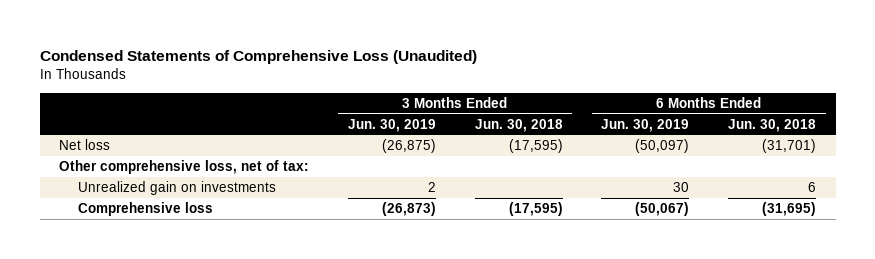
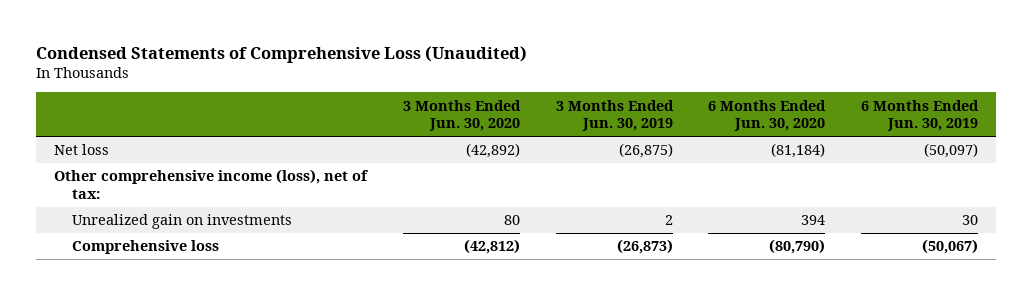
[474,118,563,132] Jun. 30, 2018 -> none
[728,118,817,132] Jun. 30, 2018 -> none
none -> [402,99,521,132] 3 Months Ended Jun. 30, 2020
none -> [708,99,827,132] 6 Months Ended Jun. 30, 2020
[59,159,310,174] Other comprehensive loss, net of tax: -> [54,169,369,199] Other comprehensive income (loss), net of tax:

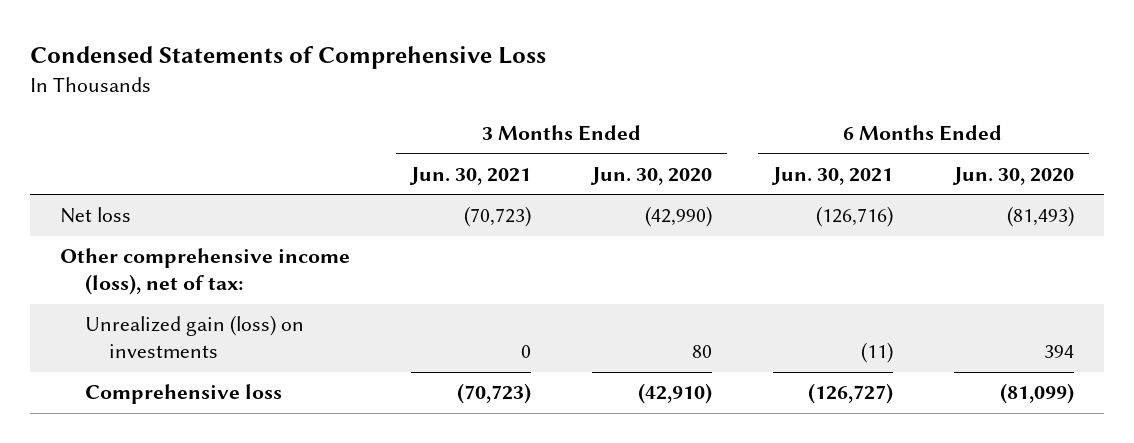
[36,45,528,63] Condensed Statements of Comprehensive Loss (Unaudited) -> [29,46,546,70] Condensed Statements of Comprehensive Loss
[555,99,674,132] 3 Months Ended Jun. 30, 2019 -> none
[861,99,980,132] 6 Months Ended Jun. 30, 2019 -> none
none -> [409,167,532,186] Jun. 30, 2021
none -> [770,167,893,186] Jun. 30, 2021
[465,143,520,159] (42,892) -> [644,206,712,228] (42,990)
[771,143,826,159] (81,184) -> [1006,206,1074,228] (81,493)
[72,214,293,230] Unrealized gain on investments -> [84,315,304,359] Unrealized gain (loss) on investments
[463,239,520,255] (42,812) -> [637,383,712,405] (42,910)
[769,239,826,255] (80,790) -> [999,383,1074,405] (81,099)

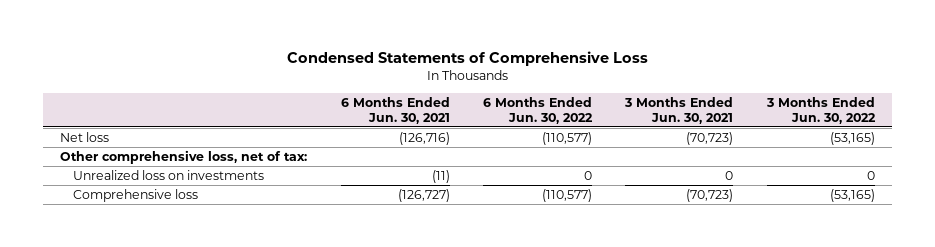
[589,167,712,186] Jun. 30, 2020 -> none
[951,167,1074,186] Jun. 30, 2020 -> none
none -> [483,96,594,124] 6 Months Ended Jun. 30, 2022
none -> [765,96,876,124] 3 Months Ended Jun. 30, 2022
[60,248,351,296] Other comprehensive income (loss), net of tax: -> [60,149,308,164] Other comprehensive loss, net of tax:
[84,315,304,359] Unrealized gain (loss) on investments -> [72,169,264,180] Unrealized loss on investments

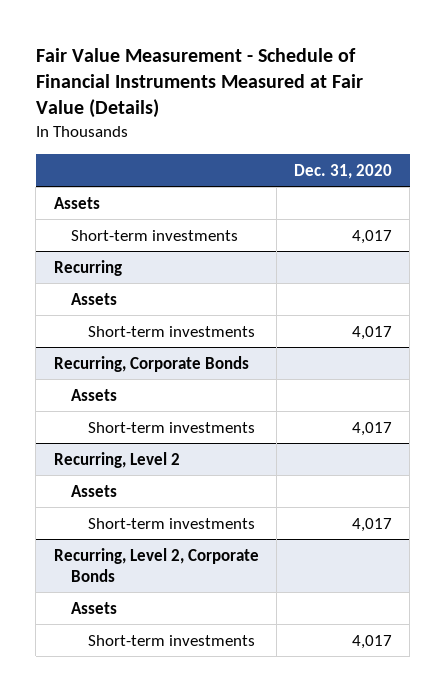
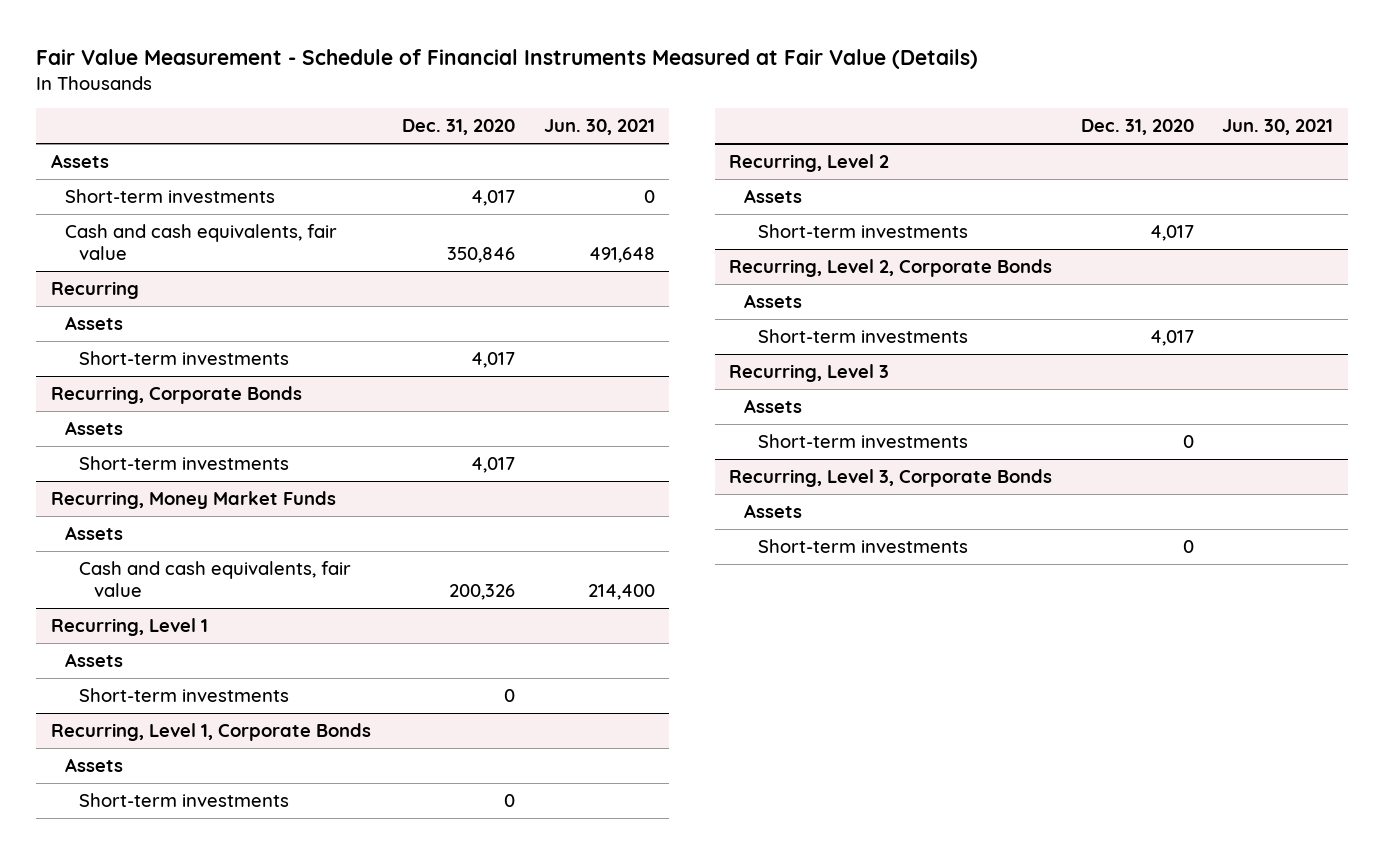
none -> [543,119,655,136] Jun. 30, 2021
none -> [64,223,337,260] Cash and cash equivalents, fair value
none -> [50,490,336,509] Recurring, Money Market Funds
none -> [64,525,123,540] Assets
none -> [79,560,352,597] Cash and cash equivalents, fair value
none -> [50,617,208,636] Recurring, Level 1
none -> [64,652,123,667] Assets
none -> [79,687,290,702] Short-term investments
none -> [50,722,371,741] Recurring, Level 1, Corporate Bonds
none -> [64,757,123,772] Assets
none -> [79,792,290,807] Short-term investments
none -> [729,363,890,382] Recurring, Level 3
none -> [743,398,802,413] Assets
none -> [758,433,969,448] Short-term investments
none -> [729,468,1053,487] Recurring, Level 3, Corporate Bonds
none -> [743,503,802,518] Assets
none -> [758,538,969,553] Short-term investments

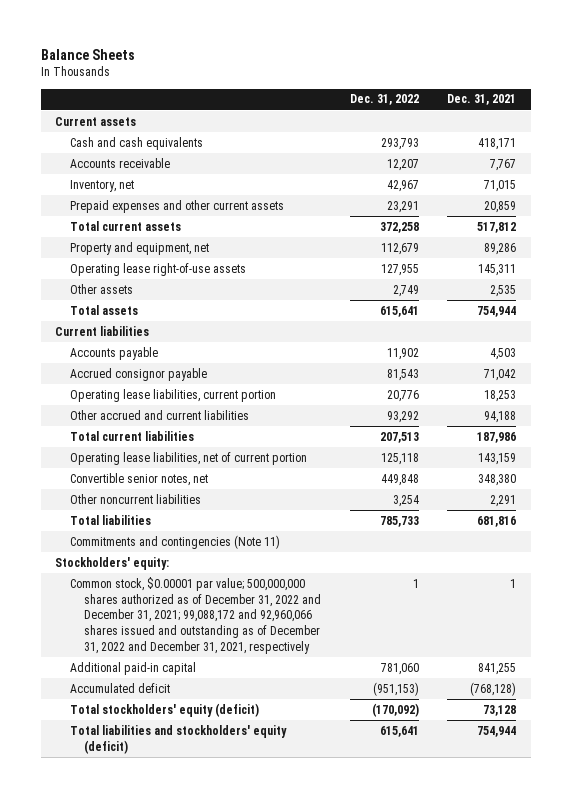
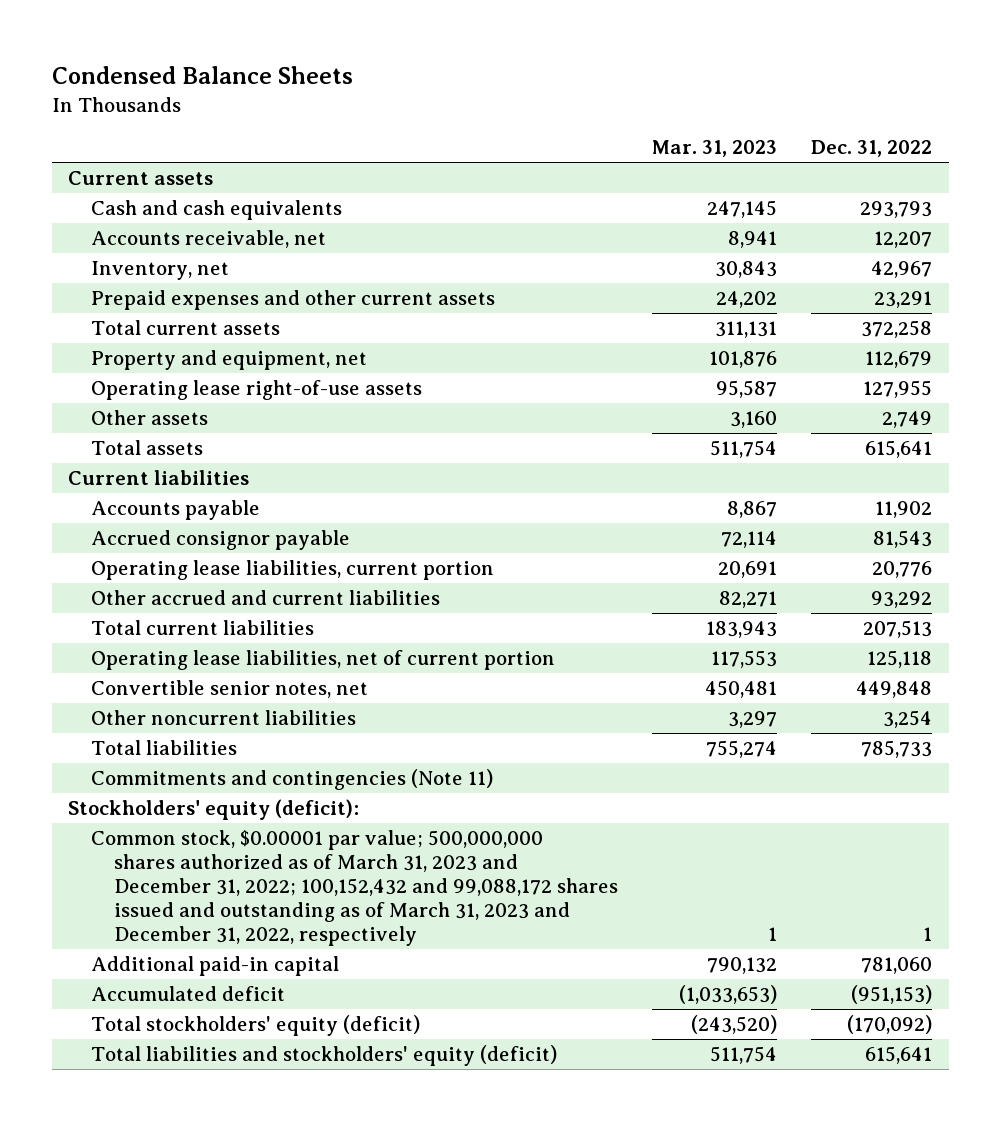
[40,48,135,60] Balance Sheets -> [51,65,353,84] Condensed Balance Sheets
[447,94,517,106] Dec. 31, 2021 -> none
none -> [651,140,777,158] Mar. 31, 2023
[69,157,170,168] Accounts receivable -> [91,230,327,249] Accounts receivable, net
[55,556,170,570] Stockholders' equity: -> [68,799,360,821] Stockholders' equity (deficit):
[69,576,322,654] Common stock, $0.00001 par value; 500,000,000 shares authorized as of December 31, 2022 and December 31, 2021; 99,088,172 and 92,960,066 shares issued and outstanding as of December 31, 2022 and December 31, 2021, respectively -> [91,830,619,947] Common stock, $0.00001 par value; 500,000,000 shares authorized as of March 31, 2023 and December 31, 2022; 100,152,432 and 99,088,172 shares issued and outstanding as of March 31, 2023 and December 31, 2022, respectively

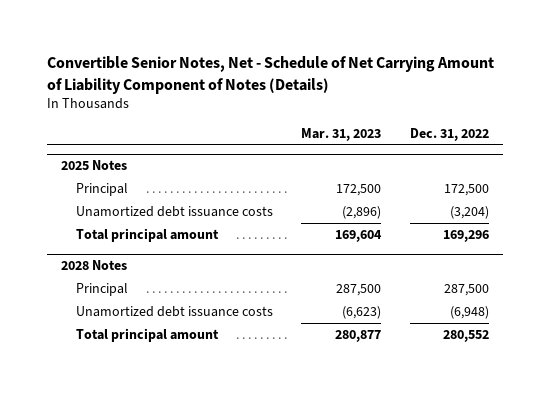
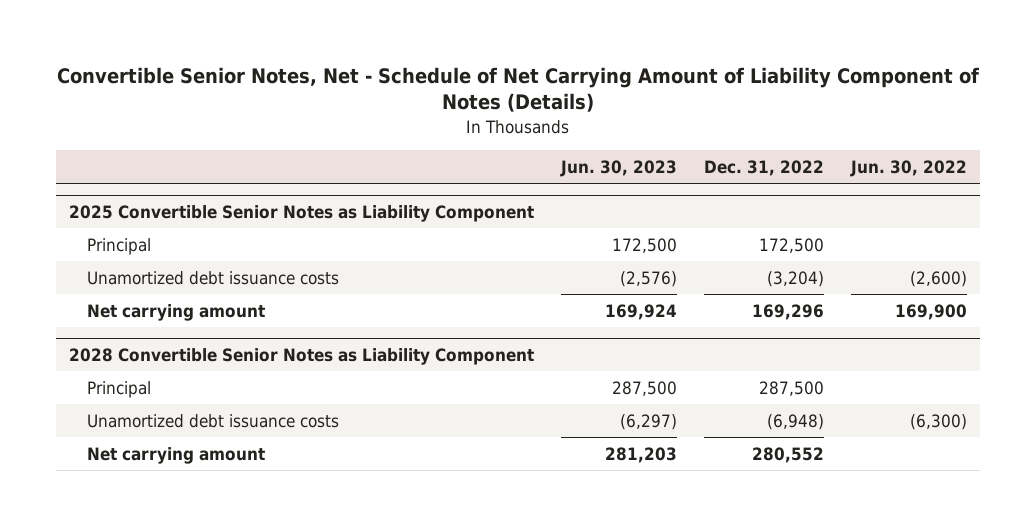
[301,127,382,141] Mar. 31, 2023 -> none
none -> [560,159,678,177] Jun. 30, 2023
none -> [849,159,967,177] Jun. 30, 2022
[60,159,127,170] 2025 Notes -> [69,205,535,223] 2025 Convertible Senior Notes as Liability Component
[76,227,220,242] Total principal amount -> [86,303,265,321] Net carrying amount
[60,259,127,270] 2028 Notes -> [69,348,535,366] 2028 Convertible Senior Notes as Liability Component
[76,327,220,342] Total principal amount -> [86,446,265,464] Net carrying amount

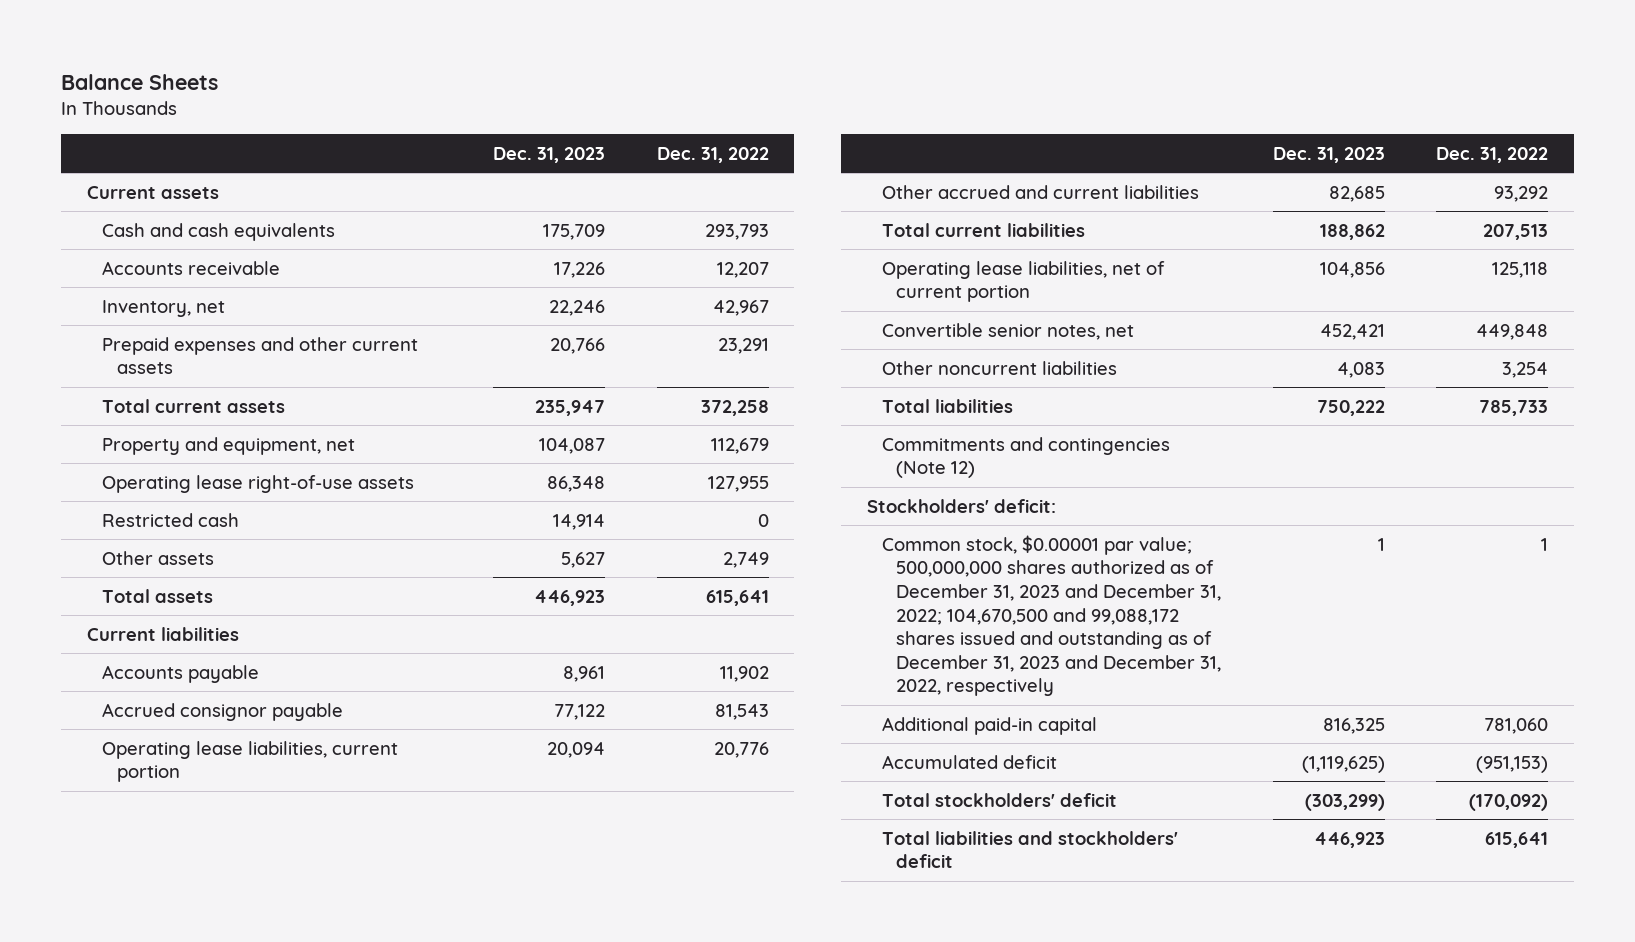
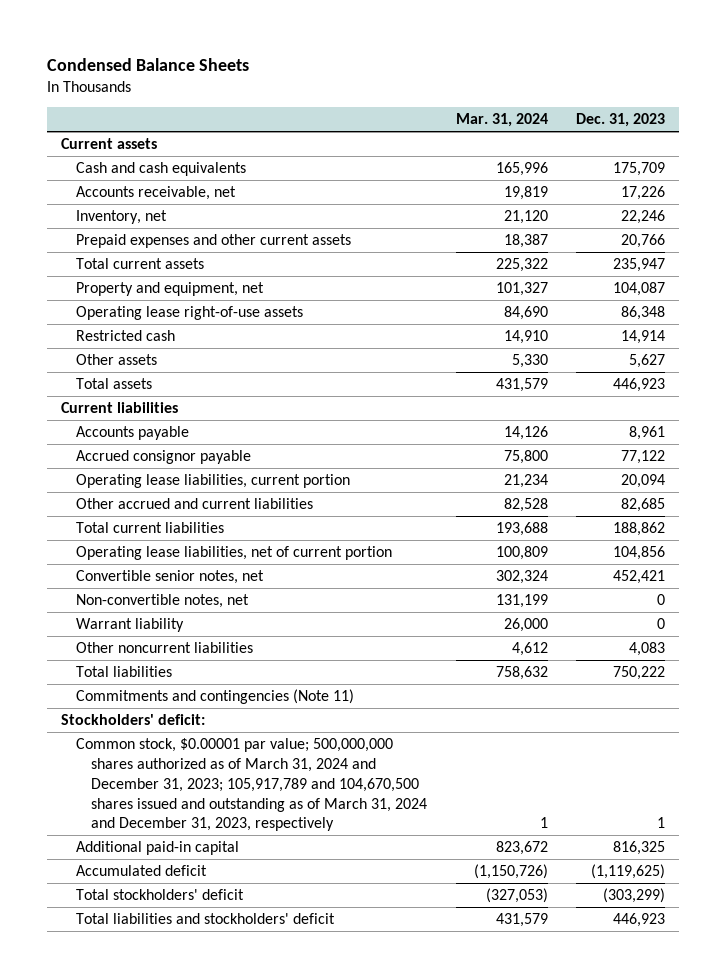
[61,74,219,91] Balance Sheets -> [47,58,250,72] Condensed Balance Sheets
[656,146,769,163] Dec. 31, 2022 -> none
none -> [455,113,548,128] Mar. 31, 2024
[101,260,280,275] Accounts receivable -> [76,186,237,201] Accounts receivable, net
none -> [76,594,250,609] Non-convertible notes, net
none -> [76,618,185,633] Warrant liability
[881,436,1170,479] Commitments and contingencies (Note 12) -> [76,689,355,705] Commitments and contingencies (Note 11)
[881,534,1222,697] Common stock, $0.00001 par value; 500,000,000 shares authorized as of December 31, 2023 and December 31, 2022; 104,670,500 and 99,088,172 shares issued and outstanding as of December 31, 2023 and December 31, 2022, respectively -> [76,738,428,832] Common stock, $0.00001 par value; 500,000,000 shares authorized as of March 31, 2024 and December 31, 2023; 105,917,789 and 104,670,500 shares issued and outstanding as of March 31, 2024 and December 31, 2023, respectively

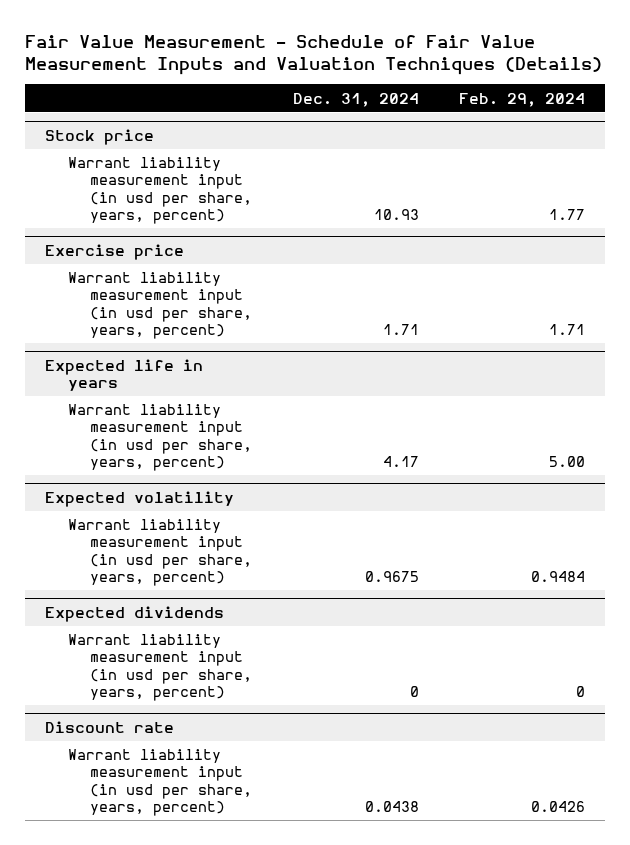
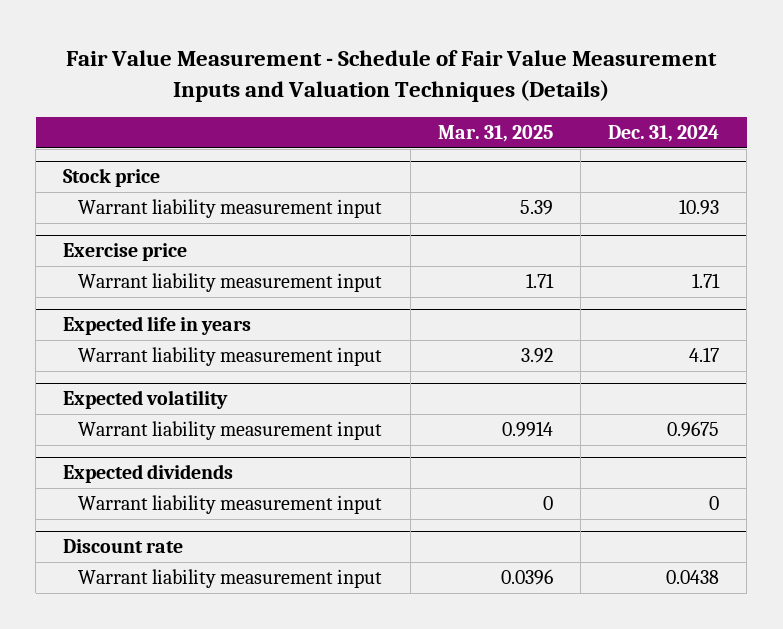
[458,92,585,107] Feb. 29, 2024 -> none
none -> [437,124,553,142] Mar. 31, 2025
[67,157,253,224] Warrant liability measurement input (in usd per share, years, percent) -> [78,199,383,219] Warrant liability measurement input
[67,272,253,339] Warrant liability measurement input (in usd per share, years, percent) -> [78,273,383,293] Warrant liability measurement input
[67,404,253,471] Warrant liability measurement input (in usd per share, years, percent) -> [78,347,383,367] Warrant liability measurement input
[67,519,253,586] Warrant liability measurement input (in usd per share, years, percent) -> [78,421,383,441] Warrant liability measurement input
[67,634,253,701] Warrant liability measurement input (in usd per share, years, percent) -> [78,495,383,515] Warrant liability measurement input
[67,749,253,816] Warrant liability measurement input (in usd per share, years, percent) -> [78,569,383,589] Warrant liability measurement input

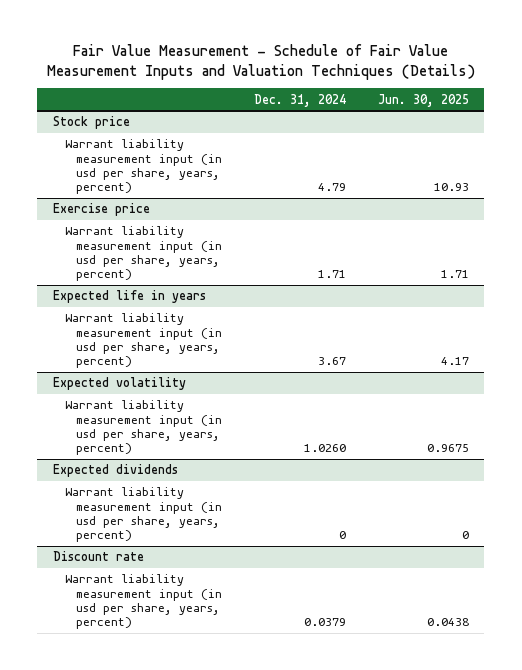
[437,124,553,142] Mar. 31, 2025 -> none
none -> [377,93,469,107] Jun. 30, 2025
[78,199,383,219] Warrant liability measurement input -> [64,139,223,195] Warrant liability measurement input (in usd per share, years, percent)
[679,199,720,216] 10.93 -> [317,183,346,192] 4.79
[78,273,383,293] Warrant liability measurement input -> [64,226,223,282] Warrant liability measurement input (in usd per share, years, percent)
[78,347,383,367] Warrant liability measurement input -> [64,313,223,369] Warrant liability measurement input (in usd per share, years, percent)
[689,347,720,363] 4.17 -> [317,357,346,366] 3.67
[78,421,383,441] Warrant liability measurement input -> [64,400,223,456] Warrant liability measurement input (in usd per share, years, percent)
[667,421,720,438] 0.9675 -> [303,444,346,453] 1.0260
[78,495,383,515] Warrant liability measurement input -> [64,487,223,543] Warrant liability measurement input (in usd per share, years, percent)
[78,569,383,589] Warrant liability measurement input -> [64,574,223,630] Warrant liability measurement input (in usd per share, years, percent)
[666,570,720,585] 0.0438 -> [303,618,346,627] 0.0379

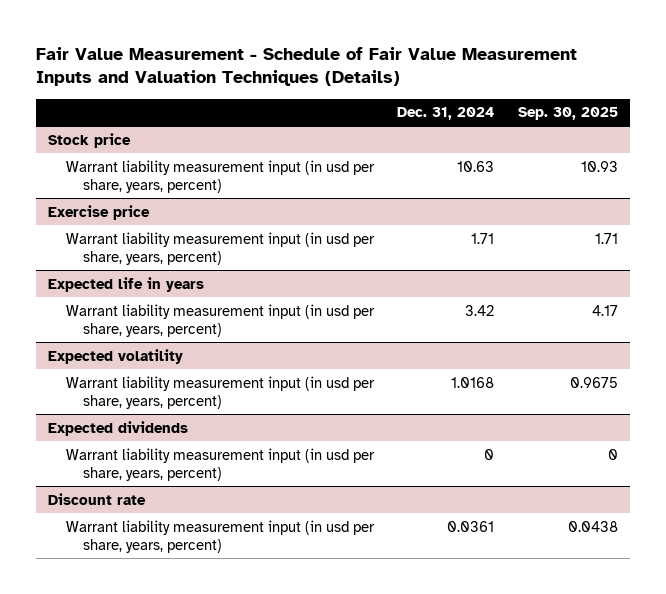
[377,93,469,107] Jun. 30, 2025 -> none
none -> [518,107,619,121] Sep. 30, 2025
[317,183,346,192] 4.79 -> [457,160,495,172] 10.63
[317,357,346,366] 3.67 -> [465,304,495,316] 3.42
[303,444,346,453] 1.0260 -> [451,376,495,388] 1.0168
[303,618,346,627] 0.0379 -> [447,520,495,532] 0.0361

